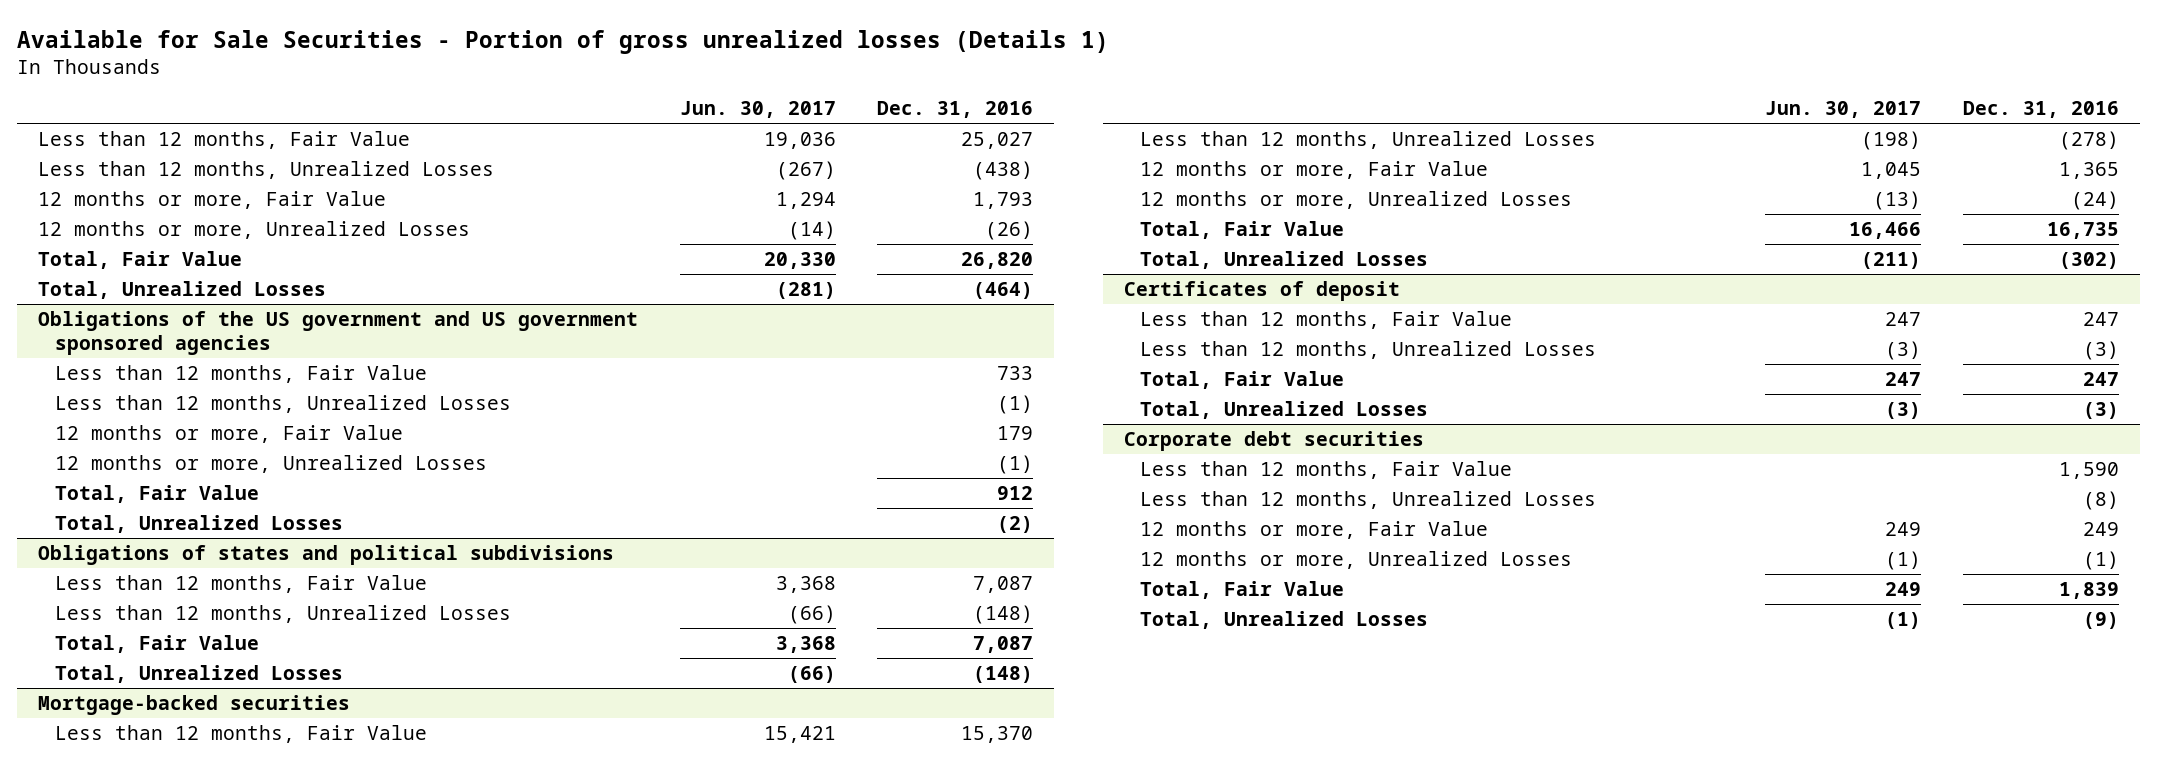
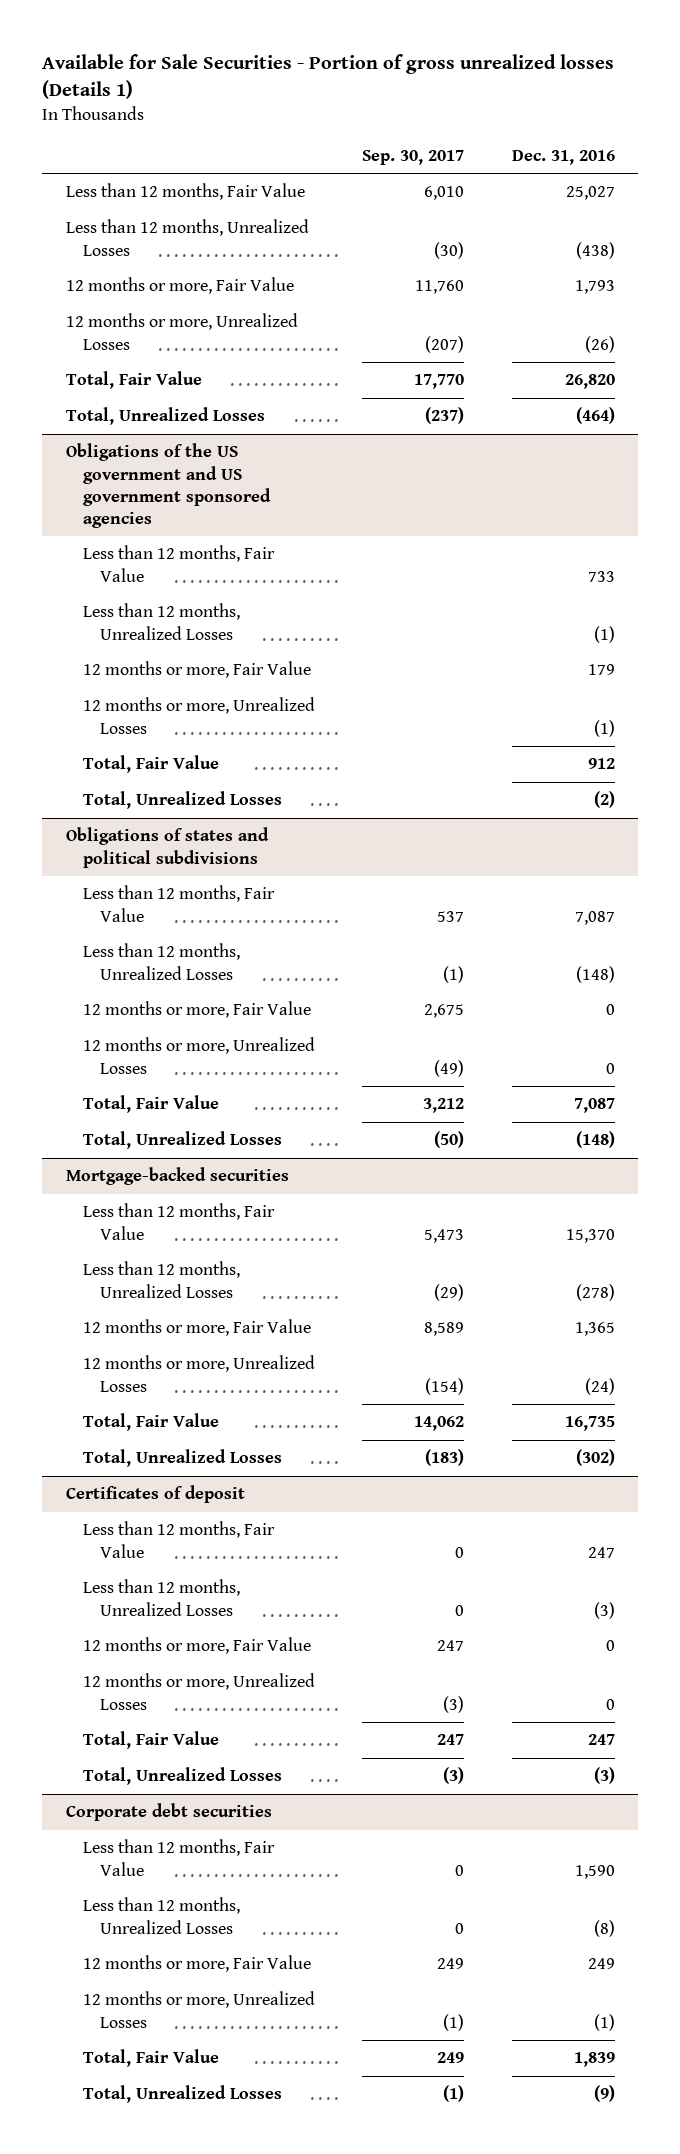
[679,101,836,119] Jun. 30, 2017 -> none
none -> [362,149,465,165] Sep. 30, 2017
none -> [82,1001,311,1019] 12 months or more, Fair Value
none -> [82,1037,315,1074] 12 months or more, Unrealized Losses
none -> [82,1637,311,1655] 12 months or more, Fair Value
none -> [82,1673,315,1710] 12 months or more, Unrealized Losses

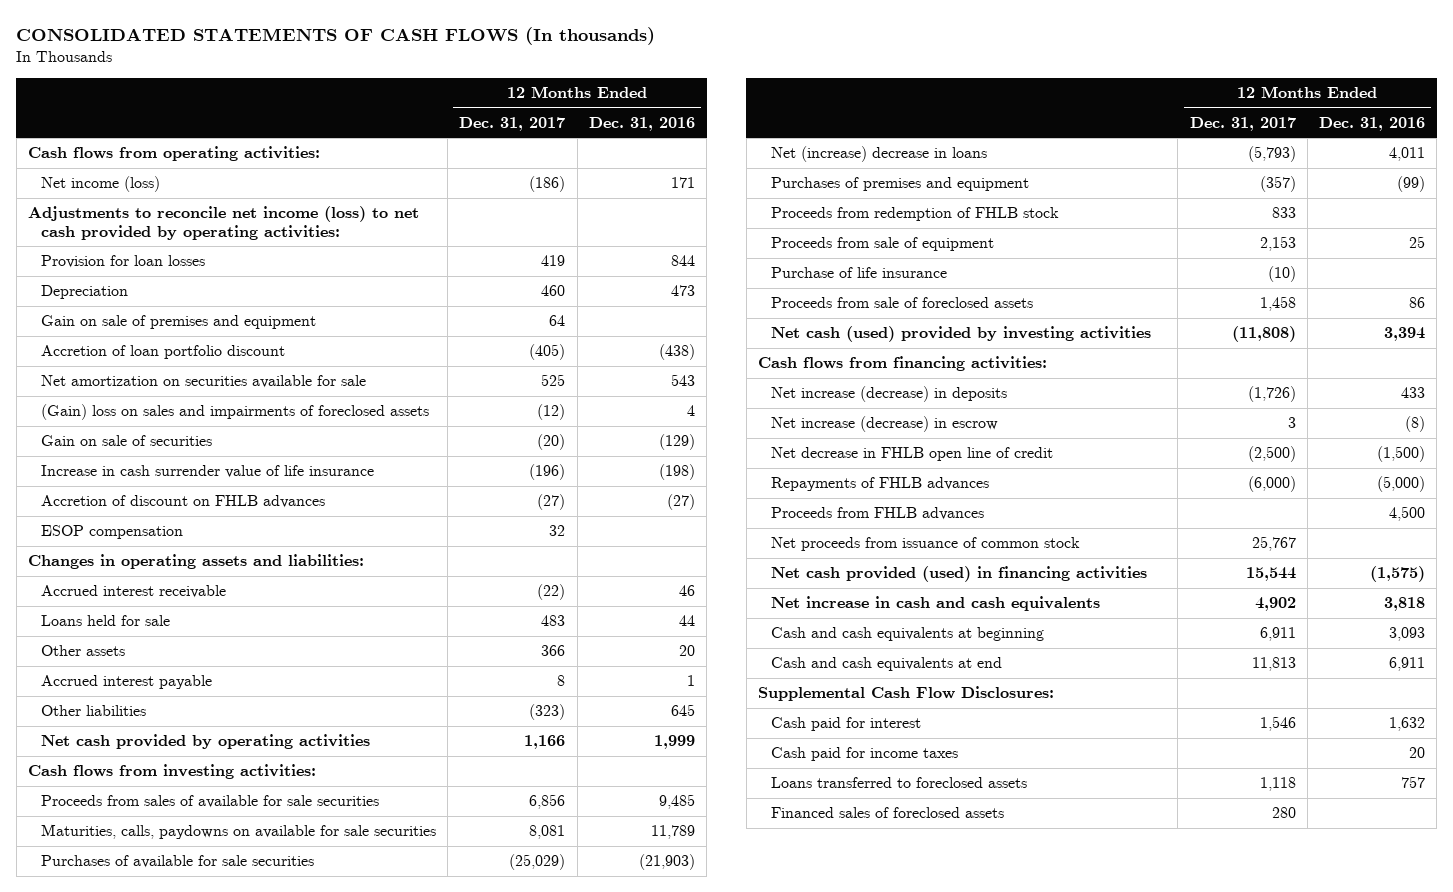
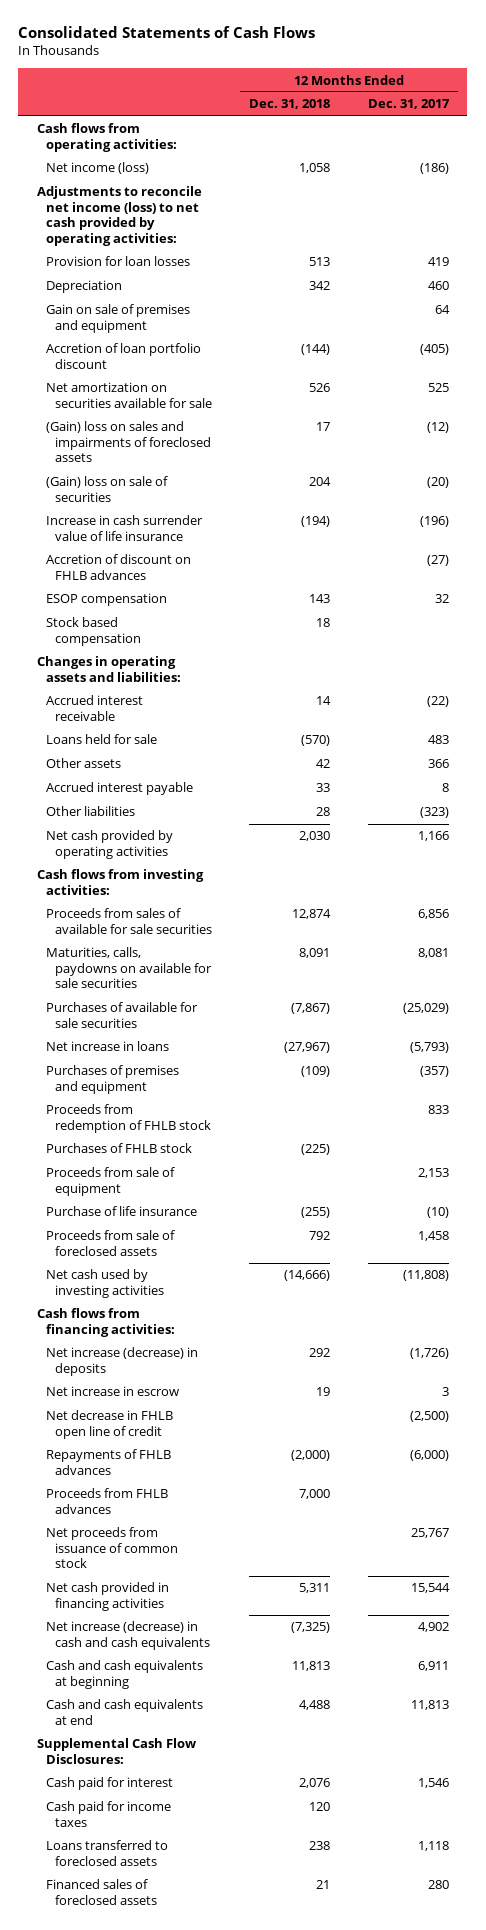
[16,26,656,45] CONSOLIDATED STATEMENTS OF CASH FLOWS (In thousands) -> [18,26,316,39] Consolidated Statements of Cash Flows
[588,116,695,131] Dec. 31, 2016 -> none
none -> [249,99,331,110] Dec. 31, 2018
[40,435,212,447] Gain on sale of securities -> [45,476,168,502] (Gain) loss on sale of securities
none -> [45,617,141,646] Stock based compensation
[770,146,987,163] Net (increase) decrease in loans -> [45,1041,169,1052] Net increase in loans
none -> [45,1143,192,1154] Purchases of FHLB stock
[770,326,1151,343] Net cash (used) provided by investing activities -> [45,1269,164,1298] Net cash used by investing activities
[770,416,998,433] Net increase (decrease) in escrow -> [45,1386,179,1397] Net increase in escrow
[770,566,1147,583] Net cash provided (used) in financing activities -> [45,1582,169,1611] Net cash provided in financing activities
[770,596,1100,612] Net increase in cash and cash equivalents -> [45,1621,210,1650] Net increase (decrease) in cash and cash equivalents

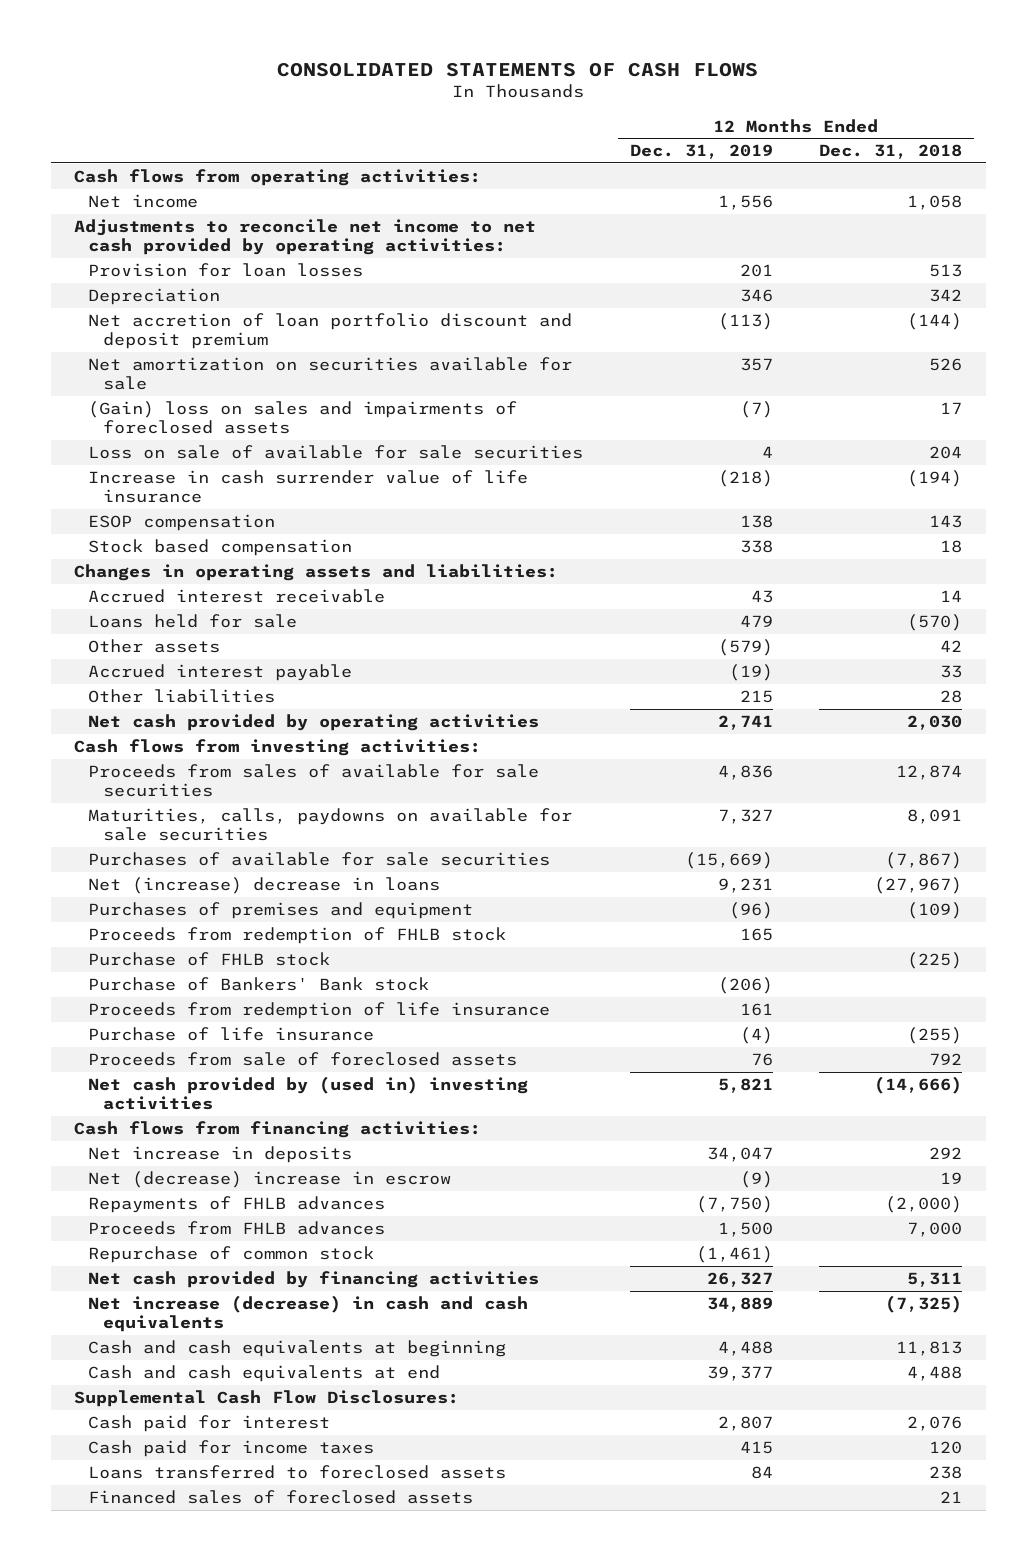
[18,26,316,39] Consolidated Statements of Cash Flows -> [277,61,759,77] CONSOLIDATED STATEMENTS OF CASH FLOWS
[367,99,450,110] Dec. 31, 2017 -> none
none -> [629,144,773,160] Dec. 31, 2019
[45,162,149,175] Net income (loss) -> [88,193,199,208] Net income
[36,186,202,246] Adjustments to reconcile net income (loss) to net cash provided by operating activities: -> [73,218,536,256] Adjustments to reconcile net income to net cash provided by operating activities:
[45,304,190,333] Gain on sale of premises and equipment -> none
[45,343,201,369] Accretion of loan portfolio discount -> [88,312,573,350] Net accretion of loan portfolio discount and deposit premium
[45,476,168,502] (Gain) loss on sale of securities -> [88,444,584,459] Loss on sale of available for sale securities
[45,554,191,580] Accretion of discount on FHLB advances -> none
[45,1041,169,1052] Net increase in loans -> [88,876,441,894] Net (increase) decrease in loans
[45,1167,175,1196] Proceeds from sale of equipment -> none
[45,1143,192,1154] Purchases of FHLB stock -> [88,951,331,966] Purchase of FHLB stock
none -> [88,976,430,991] Purchase of Bankers' Bank stock
none -> [88,1001,551,1019] Proceeds from redemption of life insurance
[45,1269,164,1298] Net cash used by investing activities -> [88,1075,529,1111] Net cash provided by (used in) investing activities
[45,1410,173,1439] Net decrease in FHLB open line of credit -> none
[45,1347,198,1376] Net increase (decrease) in deposits -> [88,1145,353,1163] Net increase in deposits
[45,1386,179,1397] Net increase in escrow -> [88,1170,452,1188] Net (decrease) increase in escrow
[45,1527,178,1569] Net proceeds from issuance of common stock -> none
none -> [88,1245,375,1263] Repurchase of common stock
[45,1582,169,1611] Net cash provided in financing activities -> [88,1270,540,1288] Net cash provided by financing activities

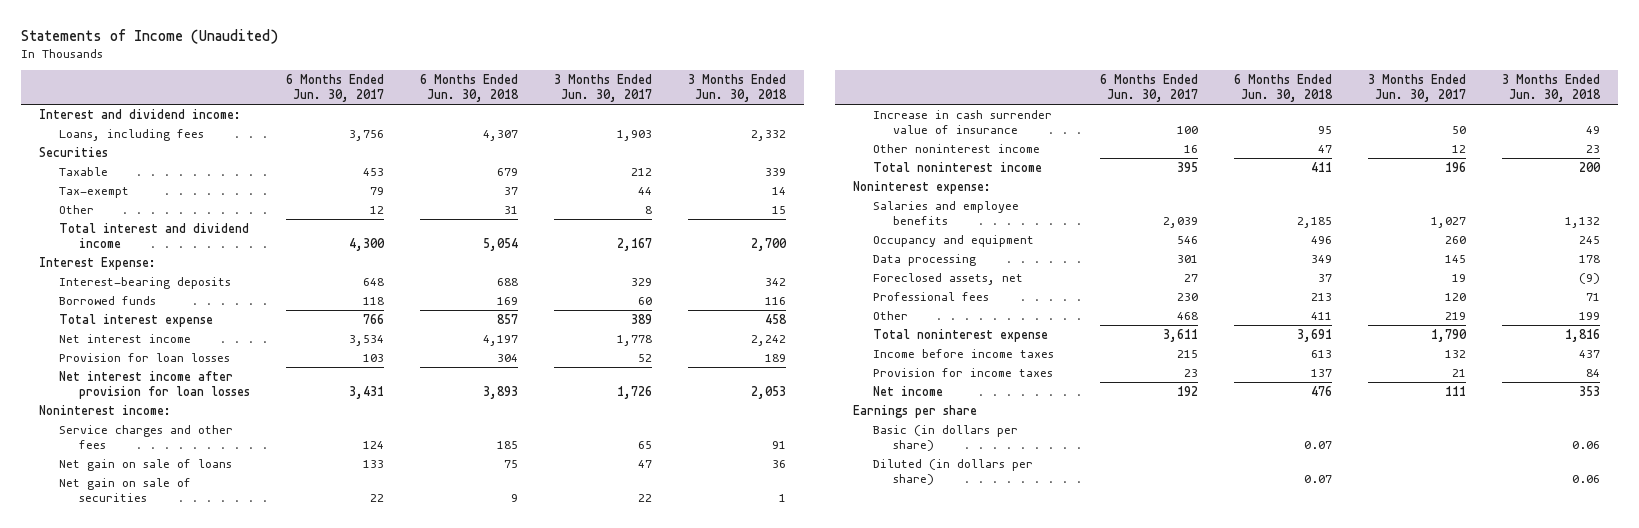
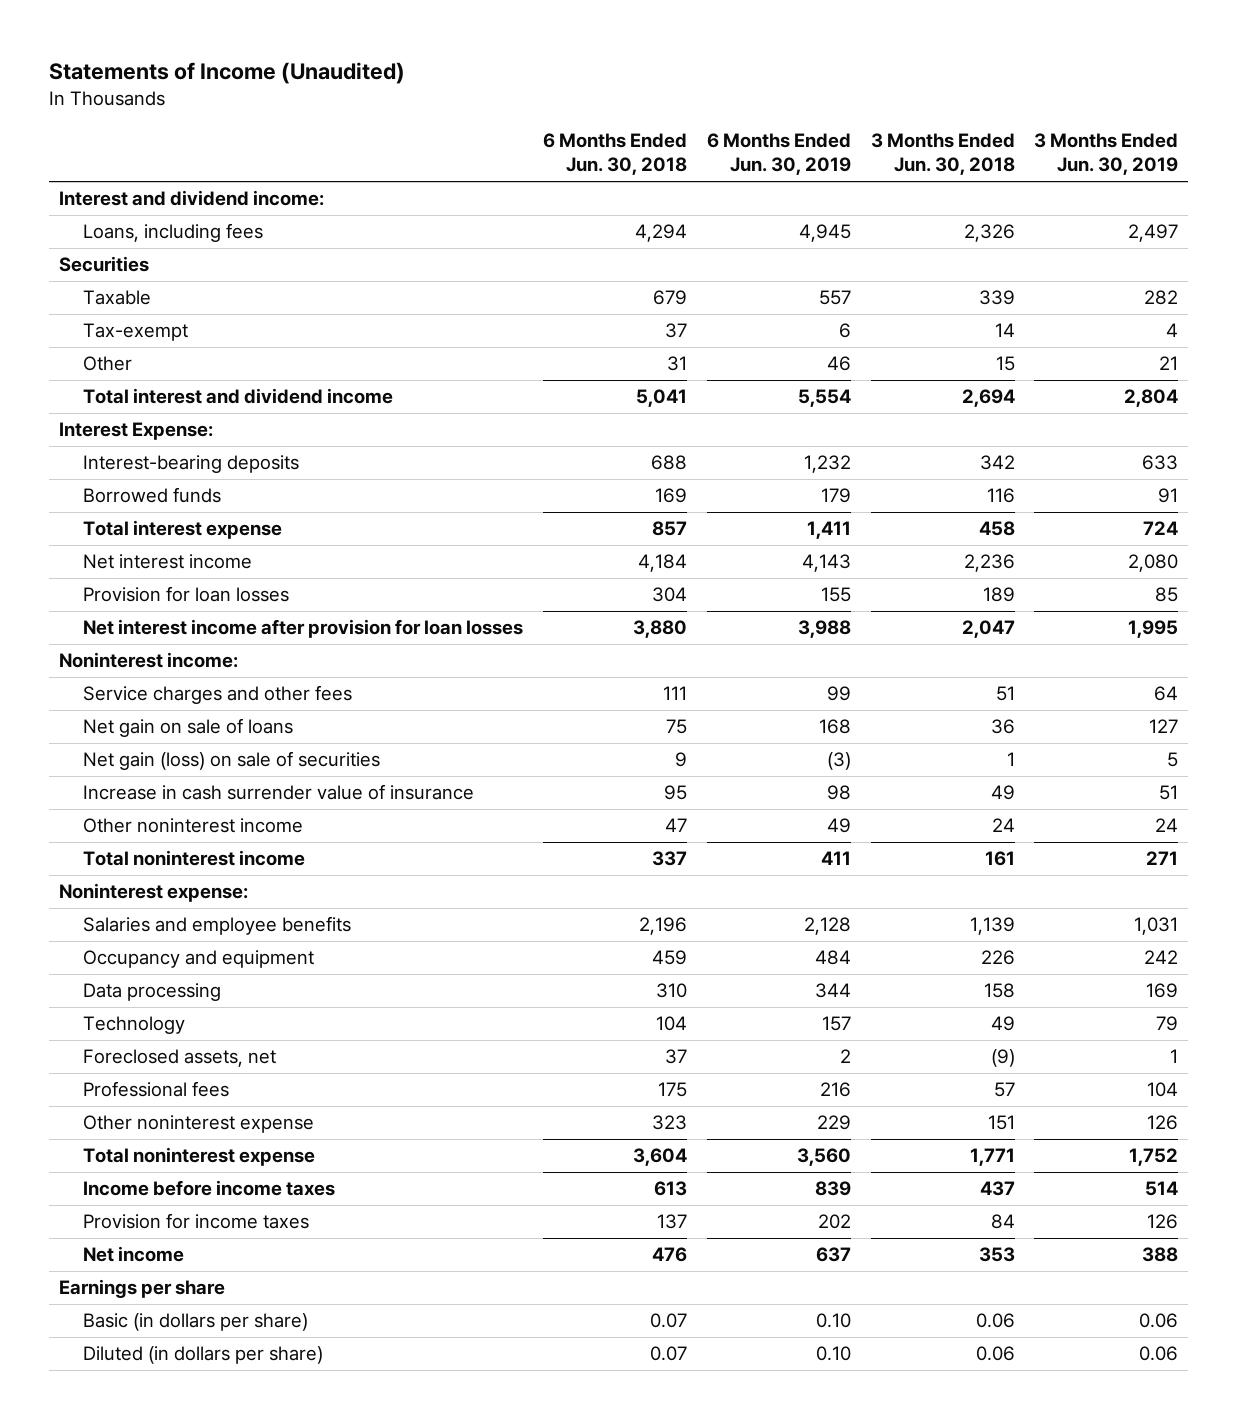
[285,74,384,103] 6 Months Ended Jun. 30, 2017 -> none
[553,74,652,103] 3 Months Ended Jun. 30, 2017 -> none
none -> [706,132,851,176] 6 Months Ended Jun. 30, 2019
none -> [1034,132,1179,176] 3 Months Ended Jun. 30, 2019
[482,129,518,141] 4,307 -> [634,224,687,243] 4,294
[750,129,786,141] 2,332 -> [963,224,1015,243] 2,326
[482,238,518,252] 5,054 -> [635,389,687,408] 5,041
[750,238,787,252] 2,700 -> [961,389,1015,408] 2,694
[482,334,518,346] 4,197 -> [637,554,687,573] 4,184
[750,334,786,346] 2,242 -> [963,554,1015,573] 2,236
[482,386,518,400] 3,893 -> [632,620,687,639] 3,880
[750,386,786,400] 2,053 -> [961,620,1015,639] 2,047
[496,441,518,450] 185 -> [662,686,687,701] 111
[771,441,786,450] 91 -> [995,686,1015,702] 51
[58,477,191,503] Net gain on sale of securities -> [83,751,381,771] Net gain (loss) on sale of securities
[1585,144,1600,153] 23 -> [991,818,1015,833] 24
[1310,161,1332,172] 411 -> [651,851,687,867] 337
[1578,161,1601,172] 200 -> [984,851,1015,867] 161
[1296,217,1332,229] 2,185 -> [638,917,687,936] 2,196
[1564,217,1600,229] 1,132 -> [969,917,1015,936] 1,139
[1310,235,1332,244] 496 -> [651,950,687,966] 459
[1578,235,1600,244] 245 -> [980,950,1015,966] 226
[1310,254,1332,263] 349 -> [655,983,687,999] 310
[1578,254,1600,263] 178 -> [983,983,1015,999] 158
none -> [83,1016,186,1035] Technology
[1310,292,1332,301] 213 -> [657,1082,687,1098] 175
[1585,292,1600,301] 71 -> [993,1082,1015,1098] 57
[872,310,908,320] Other -> [83,1115,315,1134] Other noninterest expense
[1310,311,1332,320] 411 -> [651,1115,687,1131] 323
[1578,311,1600,320] 199 -> [987,1115,1015,1131] 151
[1296,328,1332,342] 3,691 -> [632,1148,687,1167] 3,604
[1564,328,1600,342] 1,816 -> [969,1148,1015,1167] 1,771

